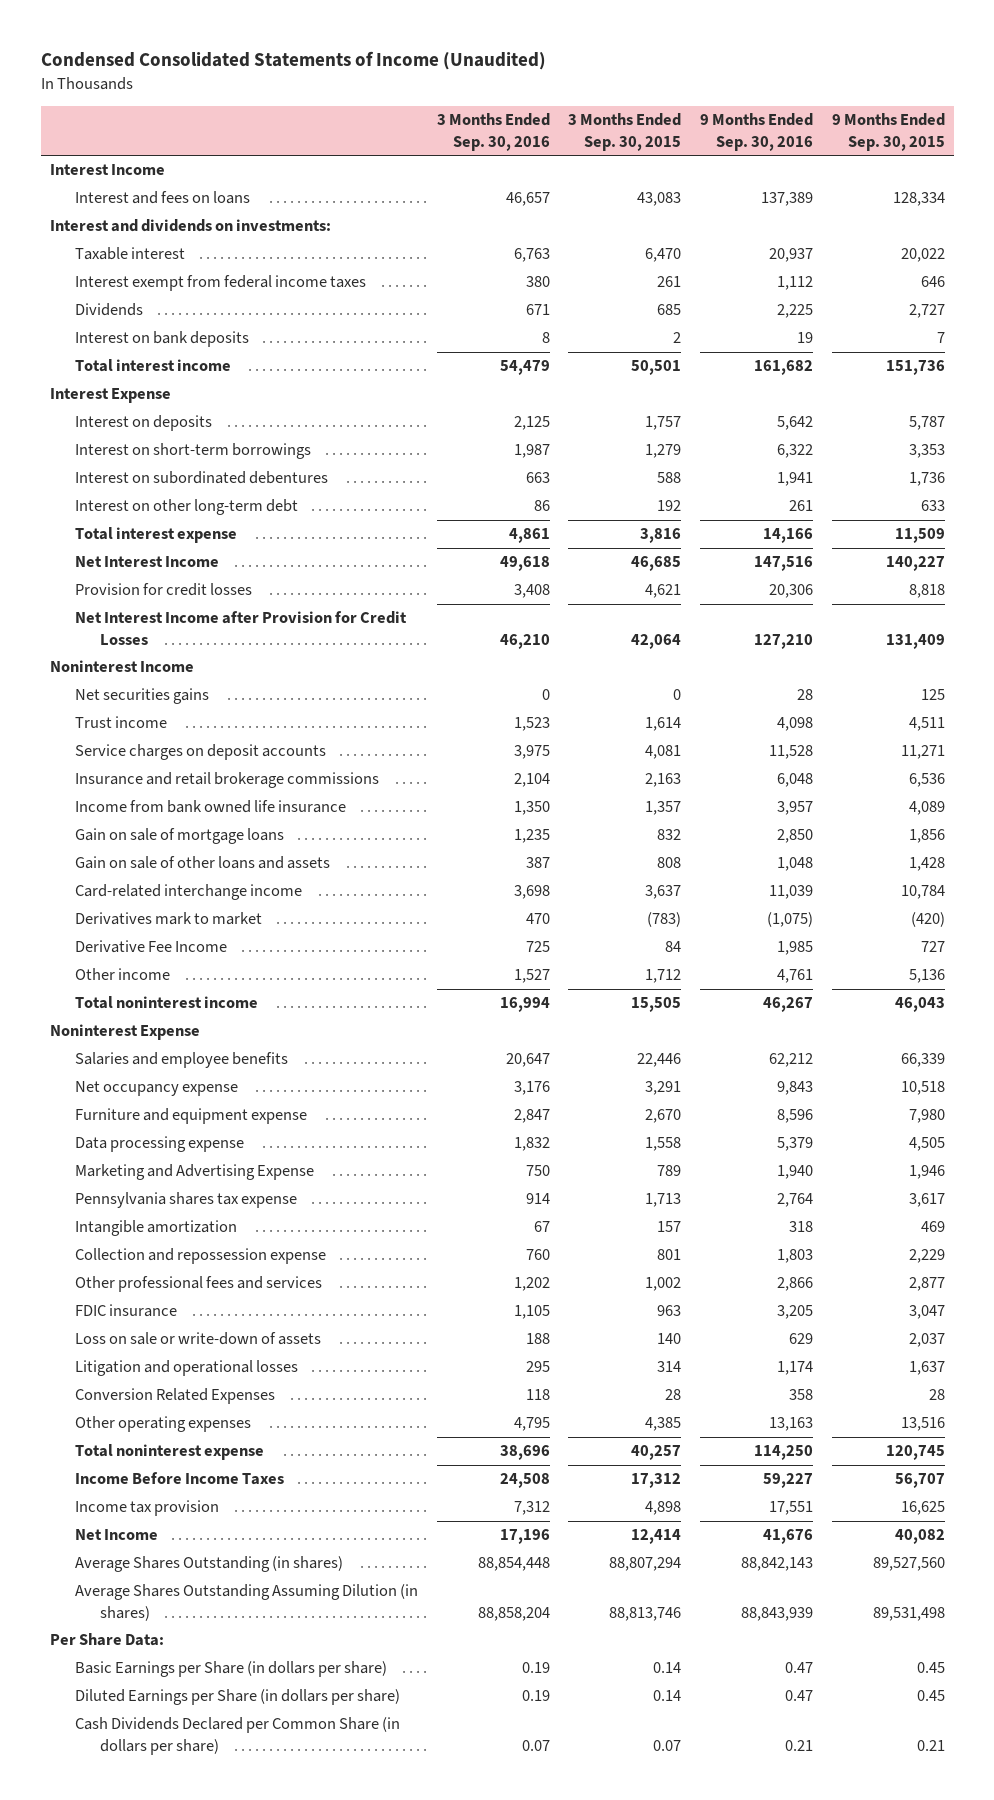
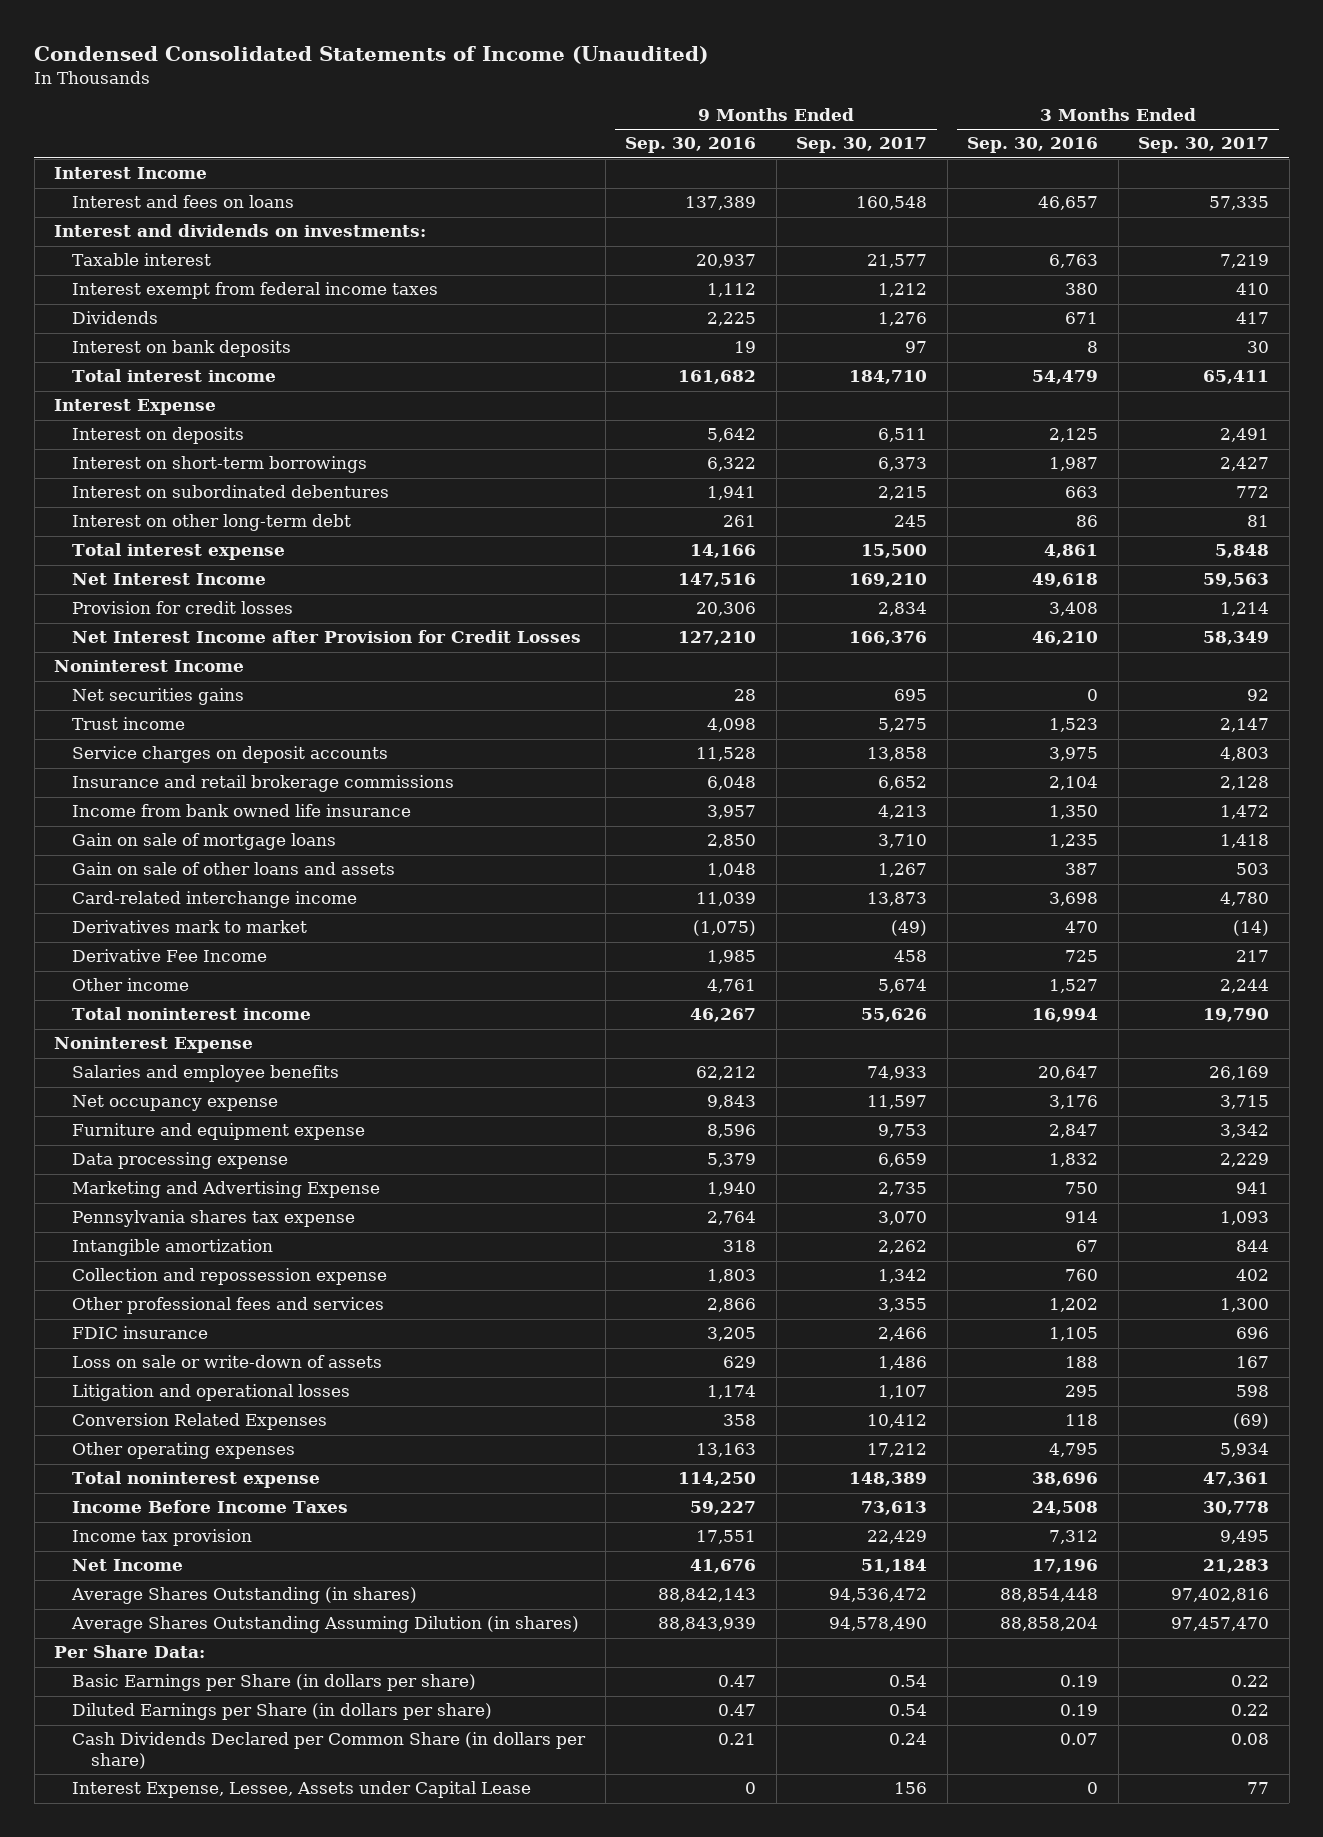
[568,113,682,151] 3 Months Ended Sep. 30, 2015 -> none
[831,113,945,151] 9 Months Ended Sep. 30, 2015 -> none
none -> [796,137,928,154] Sep. 30, 2017
none -> [1138,137,1270,154] Sep. 30, 2017
none -> [72,1781,532,1799] Interest Expense, Lessee, Assets under Capital Lease

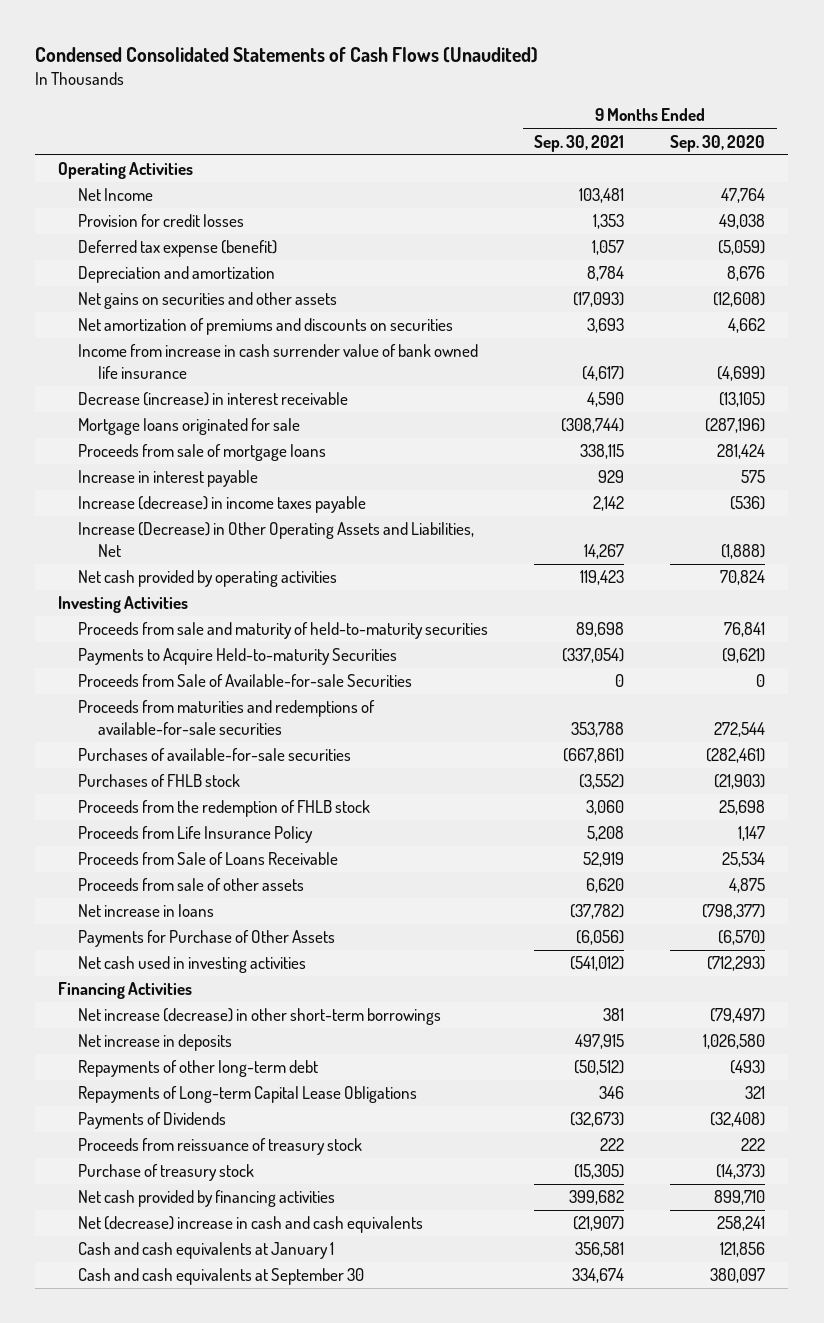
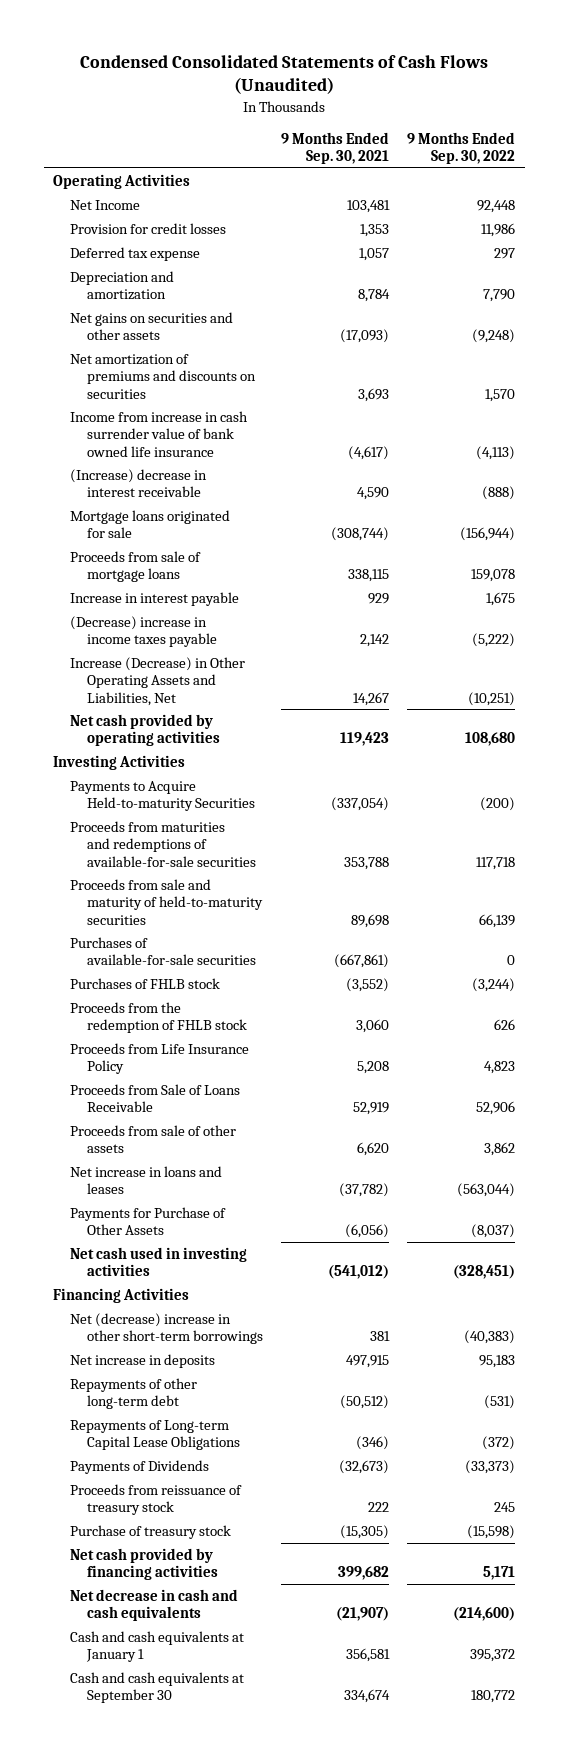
[670,134,766,152] Sep. 30, 2020 -> none
none -> [407,131,516,165] 9 Months Ended Sep. 30, 2022
[78,240,278,258] Deferred tax expense (benefit) -> [70,246,201,261] Deferred tax expense
[78,392,349,407] Decrease (increase) in interest receivable -> [70,468,208,498] (Increase) decrease in interest receivable
[78,496,367,514] Increase (decrease) in income taxes payable -> [70,615,218,648] (Decrease) increase in income taxes payable
[78,674,413,688] Proceeds from Sale of Available-for-sale Securities -> none
[78,622,489,640] Proceeds from sale and maturity of held-to-maturity securities -> [70,878,264,925] Proceeds from sale and maturity of held-to-maturity securities
[78,904,215,918] Net increase in loans -> [70,1165,223,1195] Net increase in loans and leases
[78,1008,442,1026] Net increase (decrease) in other short-term borrowings -> [70,1312,264,1345] Net (decrease) increase in other short-term borrowings
[599,1086,625,1100] 346 -> [356,1436,390,1451] (346)
[78,1216,424,1234] Net (decrease) increase in cash and cash equivalents -> [70,1588,239,1622] Net decrease in cash and cash equivalents

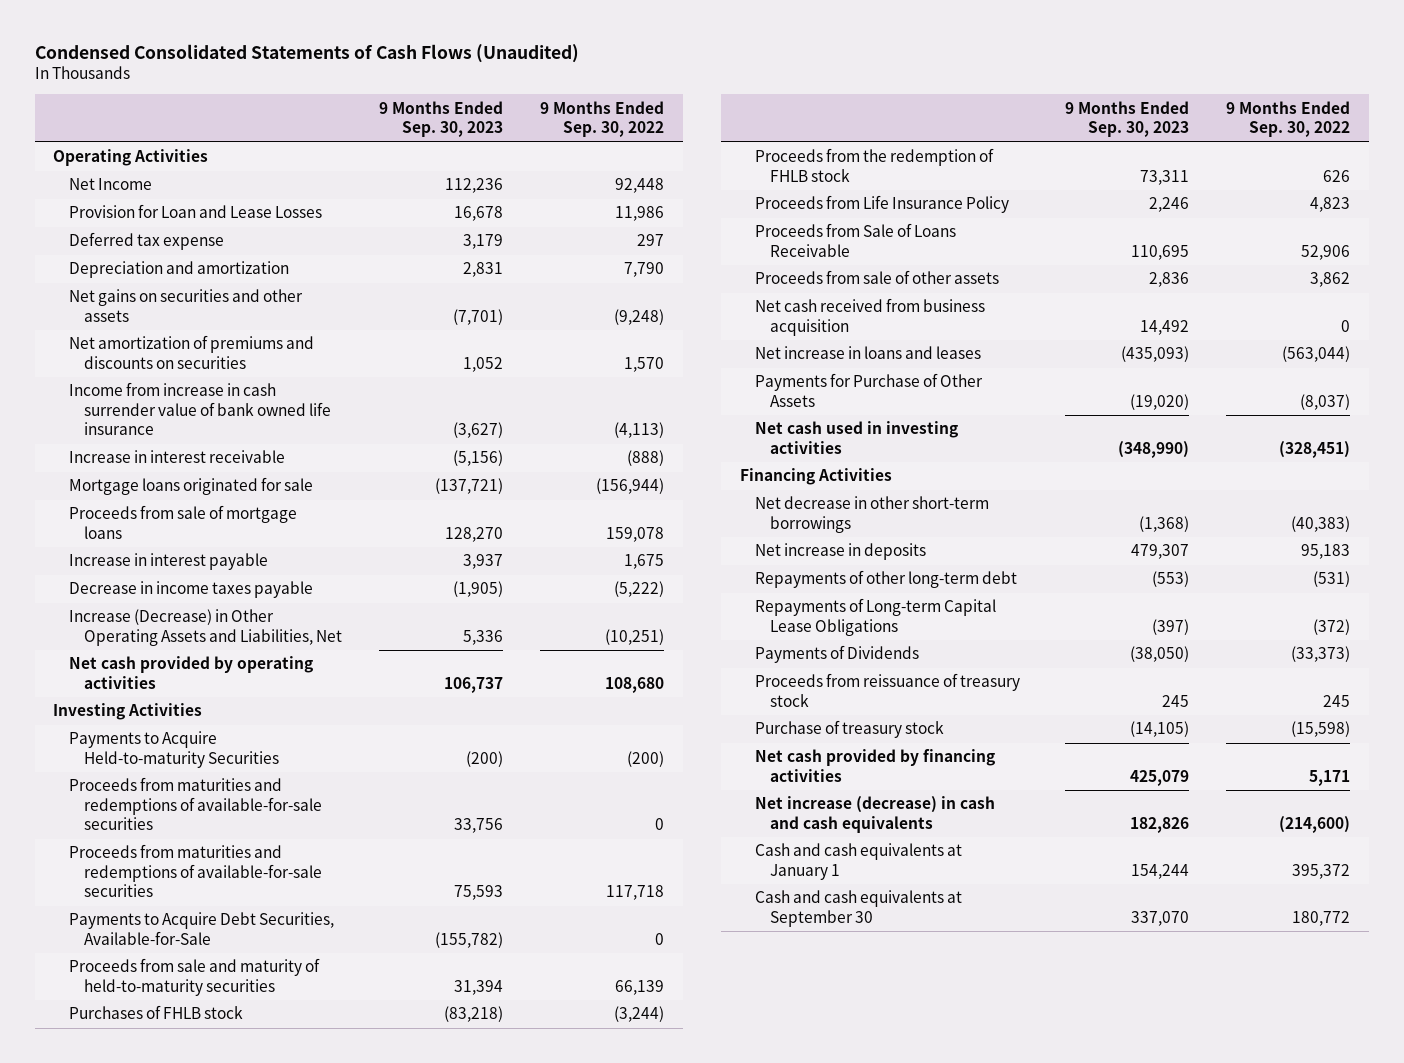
[281,131,390,165] 9 Months Ended Sep. 30, 2021 -> none
none -> [378,100,503,138] 9 Months Ended Sep. 30, 2023
[70,222,227,234] Provision for credit losses -> [68,204,322,219] Provision for Loan and Lease Losses
[70,468,208,498] (Increase) decrease in interest receivable -> [68,450,285,464] Increase in interest receivable
[70,615,218,648] (Decrease) increase in income taxes payable -> [68,581,313,599] Decrease in income taxes payable
none -> [68,777,322,831] Proceeds from maturities and redemptions of available-for-sale securities
none -> [68,912,334,945] Payments to Acquire Debt Securities, Available-for-Sale
[70,936,257,966] Purchases of available-for-sale securities -> none
none -> [754,298,985,336] Net cash received from business acquisition
[70,1312,264,1345] Net (decrease) increase in other short-term borrowings -> [754,496,989,533] Net decrease in other short-term borrowings
[70,1588,239,1622] Net decrease in cash and cash equivalents -> [754,796,995,833] Net increase (decrease) in cash and cash equivalents

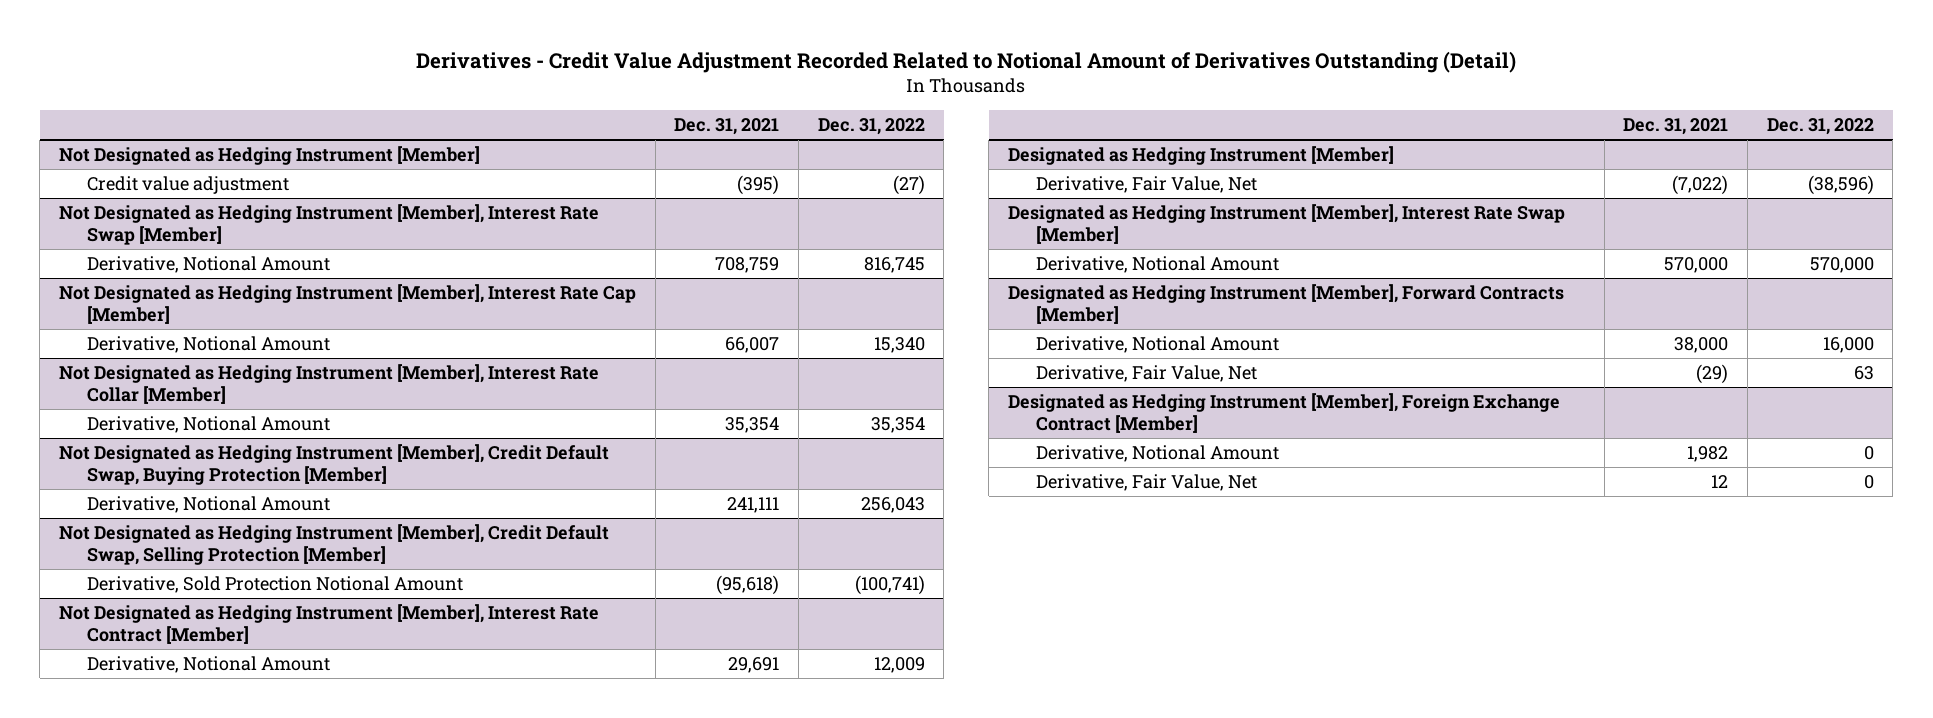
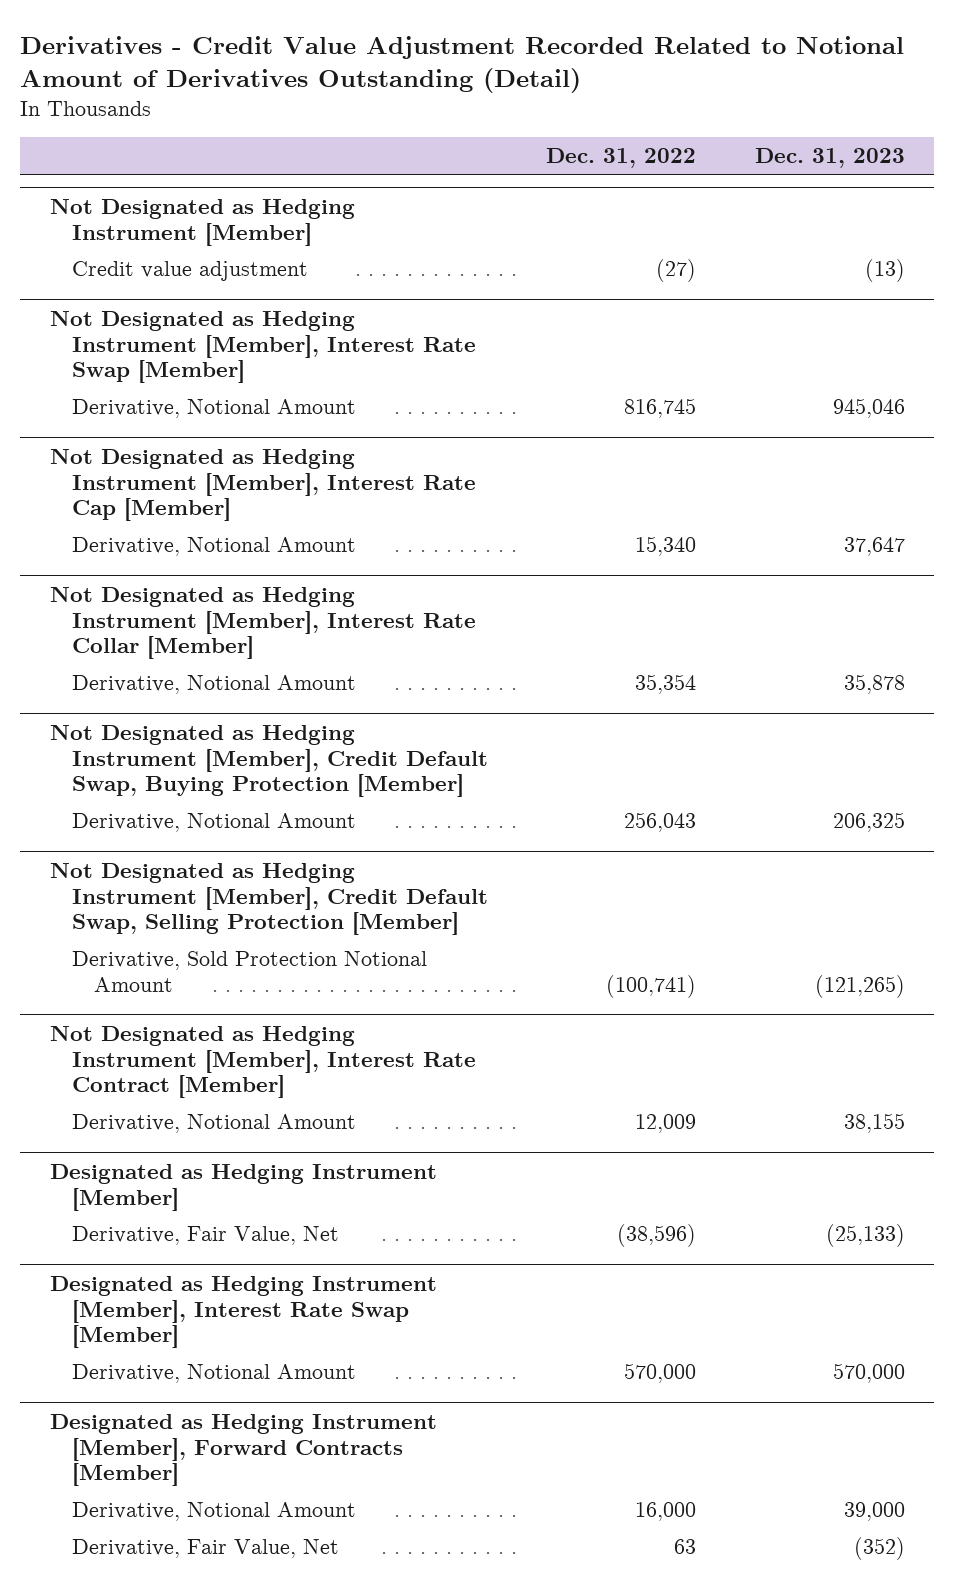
[674,117,780,135] Dec. 31, 2021 -> none
none -> [754,148,905,169] Dec. 31, 2023
[1007,393,1560,434] Designated as Hedging Instrument [Member], Foreign Exchange Contract [Member] -> none
[1036,445,1280,463] Derivative, Notional Amount -> none
[1036,474,1258,492] Derivative, Fair Value, Net -> none

